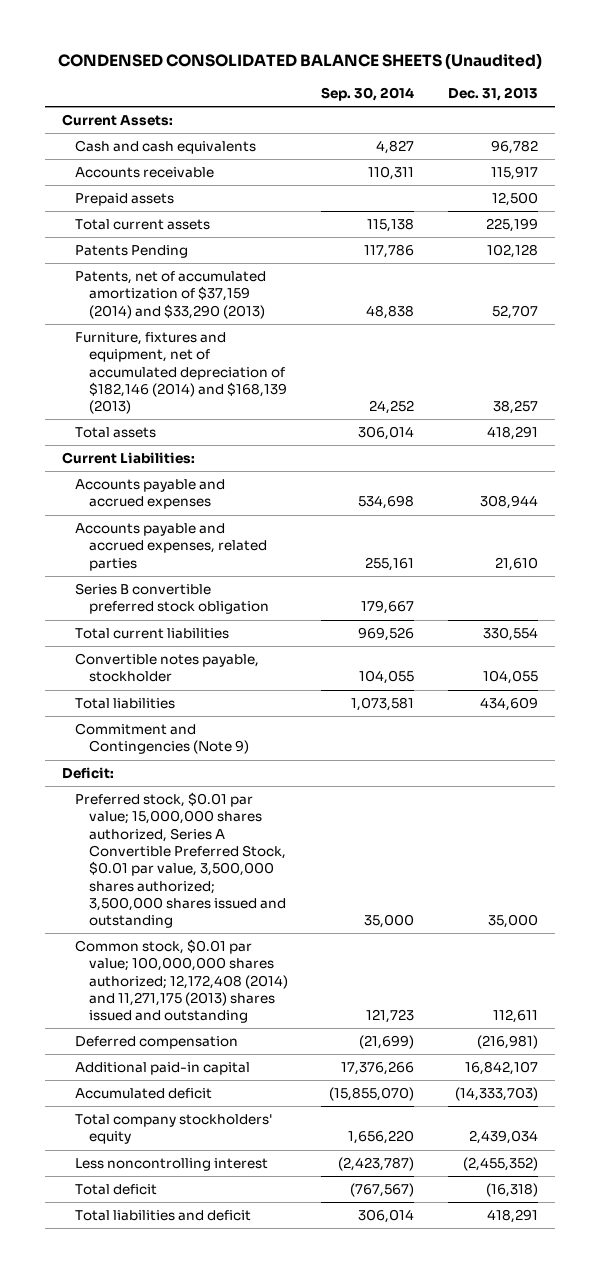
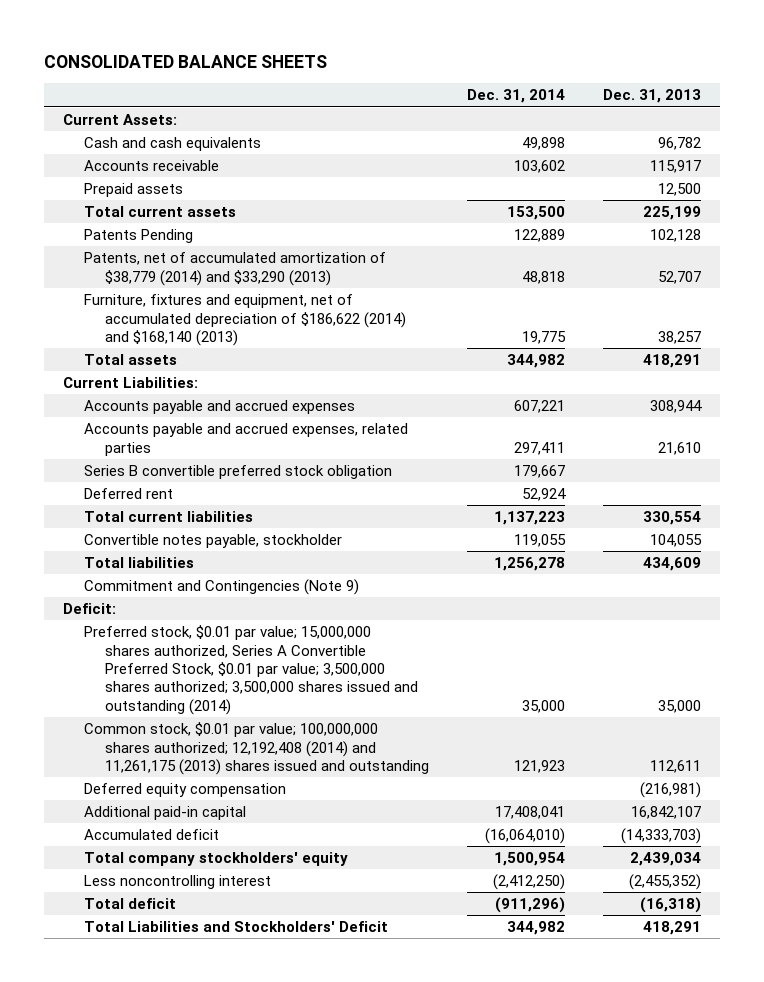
[58,53,543,70] CONDENSED CONSOLIDATED BALANCE SHEETS (Unaudited) -> [44,54,328,68] CONSOLIDATED BALANCE SHEETS
[321,87,415,102] Sep. 30, 2014 -> none
none -> [467,89,566,104] Dec. 31, 2014
[75,271,267,319] Patents, net of accumulated amortization of $37,159 (2014) and $33,290 (2013) -> [84,252,387,286] Patents, net of accumulated amortization of $38,779 (2014) and $33,290 (2013)
[75,332,287,415] Furniture, fixtures and equipment, net of accumulated depreciation of $182,146 (2014) and $168,139 (2013) -> [84,294,407,346] Furniture, fixtures and equipment, net of accumulated depreciation of $186,622 (2014) and $168,140 (2013)
none -> [84,488,174,500] Deferred rent
[75,792,286,929] Preferred stock, $0.01 par value; 15,000,000 shares authorized, Series A Convertible Preferred Stock, $0.01 par value, 3,500,000 shares authorized; 3,500,000 shares issued and outstanding -> [84,625,419,715] Preferred stock, $0.01 par value; 15,000,000 shares authorized, Series A Convertible Preferred Stock, $0.01 par value; 3,500,000 shares authorized; 3,500,000 shares issued and outstanding (2014)
[75,939,288,1024] Common stock, $0.01 par value; 100,000,000 shares authorized; 12,172,408 (2014) and 11,271,175 (2013) shares issued and outstanding -> [84,722,430,775] Common stock, $0.01 par value; 100,000,000 shares authorized; 12,192,408 (2014) and 11,261,175 (2013) shares issued and outstanding
[75,1036,239,1050] Deferred compensation -> [84,783,287,798] Deferred equity compensation
[75,1210,252,1222] Total liabilities and deficit -> [84,921,389,933] Total Liabilities and Stockholders' Deficit

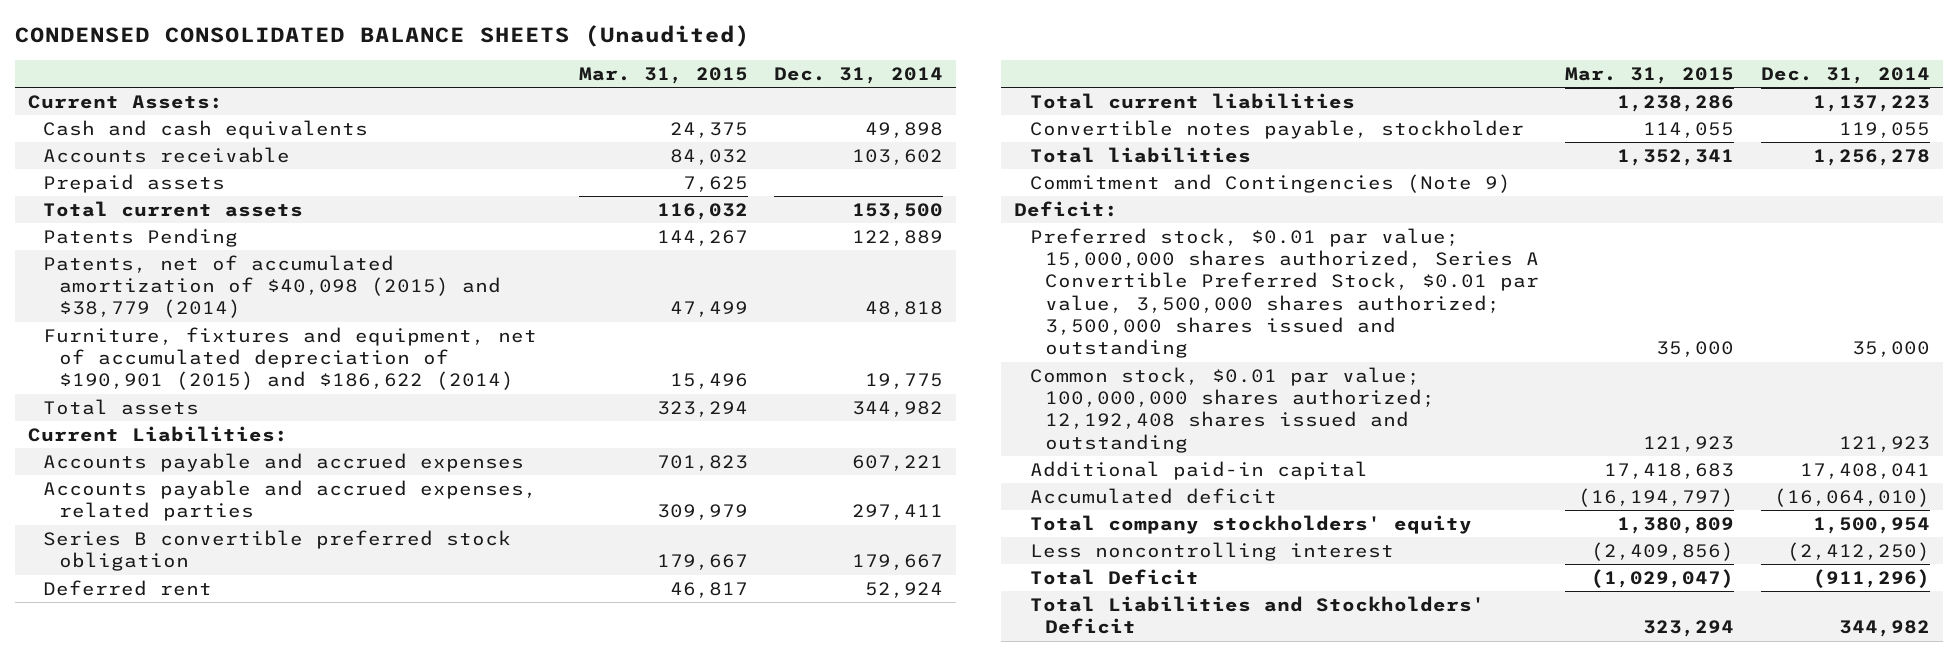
[44,54,328,68] CONSOLIDATED BALANCE SHEETS -> [14,25,750,48] CONDENSED CONSOLIDATED BALANCE SHEETS (Unaudited)
[603,89,702,104] Dec. 31, 2013 -> none
none -> [578,67,748,85] Mar. 31, 2015
[84,252,387,286] Patents, net of accumulated amortization of $38,779 (2014) and $33,290 (2013) -> [43,254,501,319] Patents, net of accumulated amortization of $40,098 (2015) and $38,779 (2014)
[84,294,407,346] Furniture, fixtures and equipment, net of accumulated depreciation of $186,622 (2014) and $168,140 (2013) -> [43,326,538,391] Furniture, fixtures and equipment, net of accumulated depreciation of $190,901 (2015) and $186,622 (2014)
[84,783,287,798] Deferred equity compensation -> none
[84,625,419,715] Preferred stock, $0.01 par value; 15,000,000 shares authorized, Series A Convertible Preferred Stock, $0.01 par value; 3,500,000 shares authorized; 3,500,000 shares issued and outstanding (2014) -> [1029,227,1539,359] Preferred stock, $0.01 par value; 15,000,000 shares authorized, Series A Convertible Preferred Stock, $0.01 par value, 3,500,000 shares authorized; 3,500,000 shares issued and outstanding
[84,722,430,775] Common stock, $0.01 par value; 100,000,000 shares authorized; 12,192,408 (2014) and 11,261,175 (2013) shares issued and outstanding -> [1029,366,1435,453] Common stock, $0.01 par value; 100,000,000 shares authorized; 12,192,408 shares issued and outstanding
[84,898,177,910] Total deficit -> [1029,568,1199,585] Total Deficit

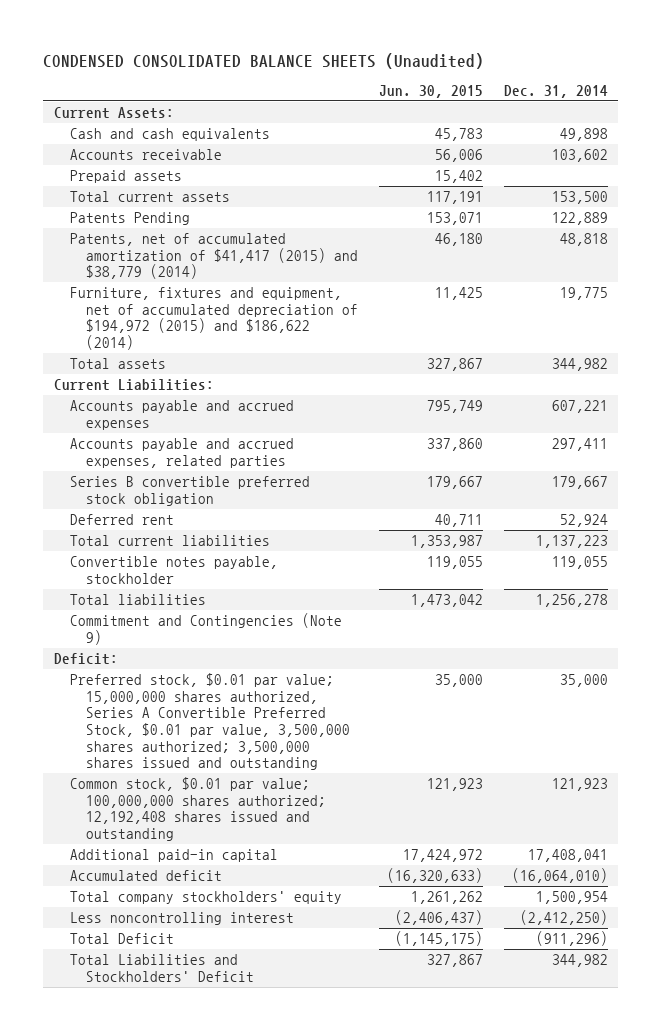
[578,67,748,85] Mar. 31, 2015 -> none
none -> [378,85,483,99] Jun. 30, 2015
[43,254,501,319] Patents, net of accumulated amortization of $40,098 (2015) and $38,779 (2014) -> [69,233,358,280] Patents, net of accumulated amortization of $41,417 (2015) and $38,779 (2014)
[43,326,538,391] Furniture, fixtures and equipment, net of accumulated depreciation of $190,901 (2015) and $186,622 (2014) -> [69,287,358,351] Furniture, fixtures and equipment, net of accumulated depreciation of $194,972 (2015) and $186,622 (2014)

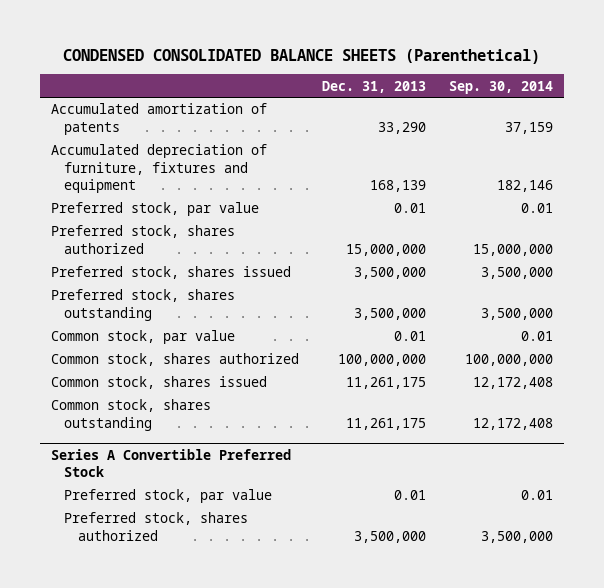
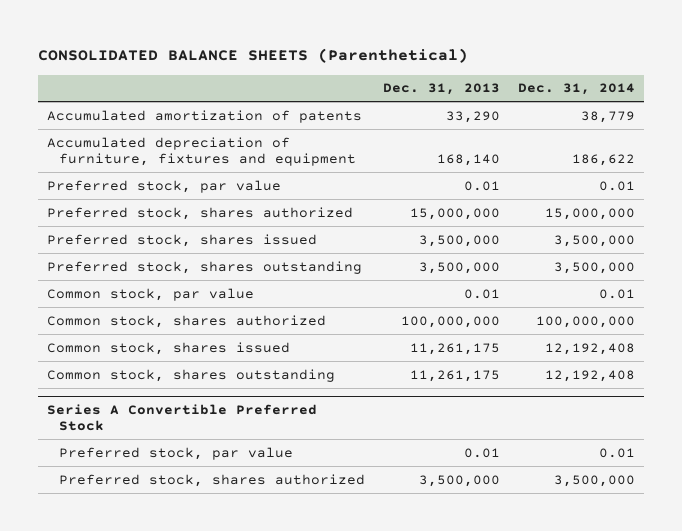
[63,48,541,64] CONDENSED CONSOLIDATED BALANCE SHEETS (Parenthetical) -> [38,48,469,64] CONSOLIDATED BALANCE SHEETS (Parenthetical)
[448,80,553,94] Sep. 30, 2014 -> none
none -> [517,83,635,96] Dec. 31, 2014
[370,180,427,193] 168,139 -> [436,153,500,166] 168,140

